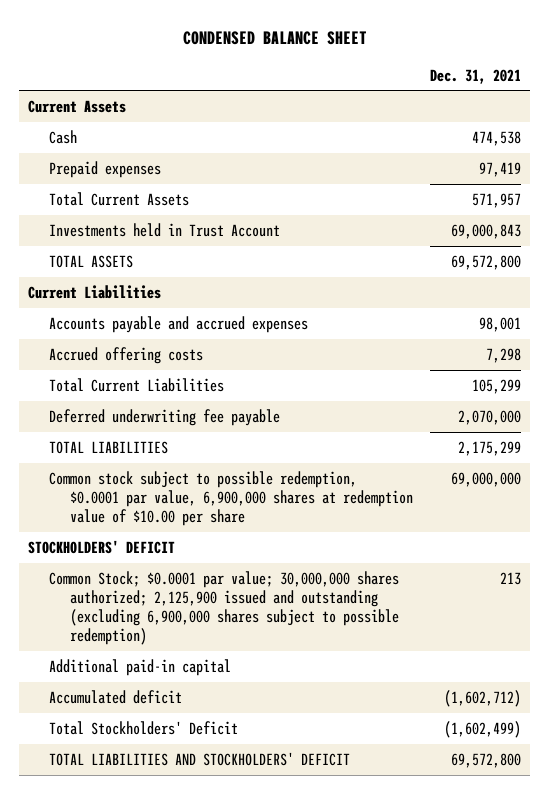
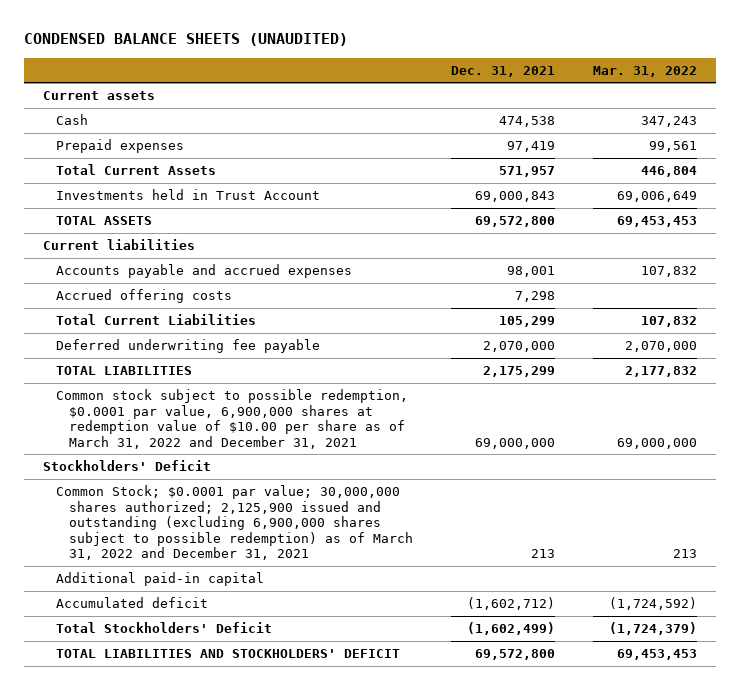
[182,30,367,45] CONDENSED BALANCE SHEET -> [24,33,349,47] CONDENSED BALANCE SHEETS (UNAUDITED)
none -> [592,65,697,77] Mar. 31, 2022
[27,99,126,113] Current Assets -> [43,91,156,101] Current assets
[27,284,161,299] Current Liabilities -> [43,239,196,251] Current liabilities
[49,470,414,527] Common stock subject to possible redemption, $0.0001 par value, 6,900,000 shares at redemption value of $10.00 per share -> [56,389,409,449] Common stock subject to possible redemption, $0.0001 par value, 6,900,000 shares at redemption value of $10.00 per share as of March 31, 2022 and December 31, 2021
[27,539,175,554] STOCKHOLDERS' DEFICIT -> [43,460,212,472] Stockholders' Deficit
[49,570,400,646] Common Stock; $0.0001 par value; 30,000,000 shares authorized; 2,125,900 issued and outstanding (excluding 6,900,000 shares subject to possible redemption) -> [56,485,414,561] Common Stock; $0.0001 par value; 30,000,000 shares authorized; 2,125,900 issued and outstanding (excluding 6,900,000 shares subject to possible redemption) as of March 31, 2022 and December 31, 2021

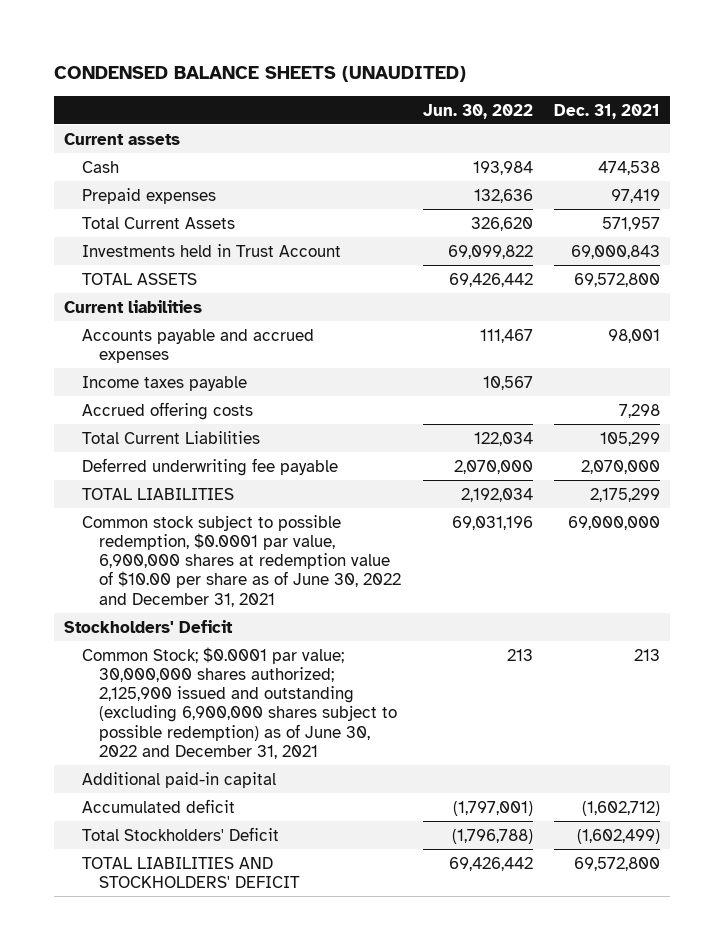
[592,65,697,77] Mar. 31, 2022 -> none
none -> [422,103,533,119] Jun. 30, 2022
none -> [81,375,247,391] Income taxes payable
[56,389,409,449] Common stock subject to possible redemption, $0.0001 par value, 6,900,000 shares at redemption value of $10.00 per share as of March 31, 2022 and December 31, 2021 -> [81,514,402,607] Common stock subject to possible redemption, $0.0001 par value, 6,900,000 shares at redemption value of $10.00 per share as of June 30, 2022 and December 31, 2021
[56,485,414,561] Common Stock; $0.0001 par value; 30,000,000 shares authorized; 2,125,900 issued and outstanding (excluding 6,900,000 shares subject to possible redemption) as of March 31, 2022 and December 31, 2021 -> [81,646,398,759] Common Stock; $0.0001 par value; 30,000,000 shares authorized; 2,125,900 issued and outstanding (excluding 6,900,000 shares subject to possible redemption) as of June 30, 2022 and December 31, 2021

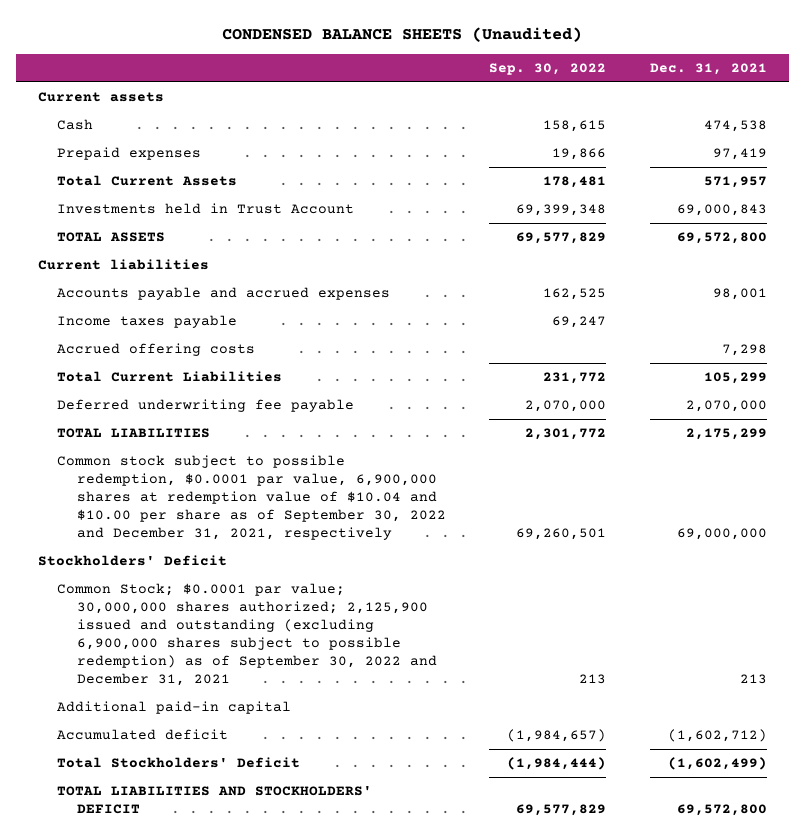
[53,66,466,83] CONDENSED BALANCE SHEETS (UNAUDITED) -> [222,27,583,43] CONDENSED BALANCE SHEETS (Unaudited)
[422,103,533,119] Jun. 30, 2022 -> none
none -> [489,62,607,75] Sep. 30, 2022
[81,514,402,607] Common stock subject to possible redemption, $0.0001 par value, 6,900,000 shares at redemption value of $10.00 per share as of June 30, 2022 and December 31, 2021 -> [57,455,446,541] Common stock subject to possible redemption, $0.0001 par value, 6,900,000 shares at redemption value of $10.04 and $10.00 per share as of September 30, 2022 and December 31, 2021, respectively
[81,646,398,759] Common Stock; $0.0001 par value; 30,000,000 shares authorized; 2,125,900 issued and outstanding (excluding 6,900,000 shares subject to possible redemption) as of June 30, 2022 and December 31, 2021 -> [57,583,437,687] Common Stock; $0.0001 par value; 30,000,000 shares authorized; 2,125,900 issued and outstanding (excluding 6,900,000 shares subject to possible redemption) as of September 30, 2022 and December 31, 2021

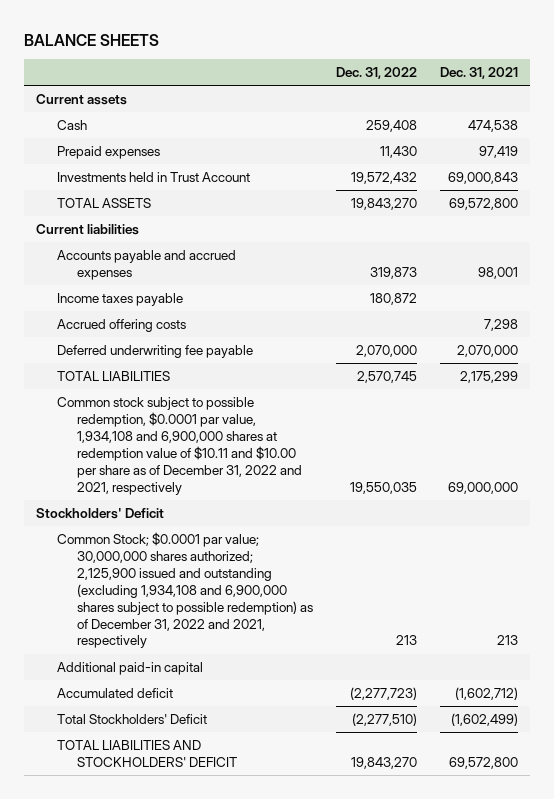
[222,27,583,43] CONDENSED BALANCE SHEETS (Unaudited) -> [24,33,160,46] BALANCE SHEETS
[489,62,607,75] Sep. 30, 2022 -> none
none -> [336,67,418,80] Dec. 31, 2022
[57,175,238,187] Total Current Assets -> none
[57,371,283,383] Total Current Liabilities -> none
[57,455,446,541] Common stock subject to possible redemption, $0.0001 par value, 6,900,000 shares at redemption value of $10.04 and $10.00 per share as of September 30, 2022 and December 31, 2021, respectively -> [56,397,303,495] Common stock subject to possible redemption, $0.0001 par value, 1,934,108 and 6,900,000 shares at redemption value of $10.11 and $10.00 per share as of December 31, 2022 and 2021, respectively
[57,583,437,687] Common Stock; $0.0001 par value; 30,000,000 shares authorized; 2,125,900 issued and outstanding (excluding 6,900,000 shares subject to possible redemption) as of September 30, 2022 and December 31, 2021 -> [56,532,314,649] Common Stock; $0.0001 par value; 30,000,000 shares authorized; 2,125,900 issued and outstanding (excluding 1,934,108 and 6,900,000 shares subject to possible redemption) as of December 31, 2022 and 2021, respectively

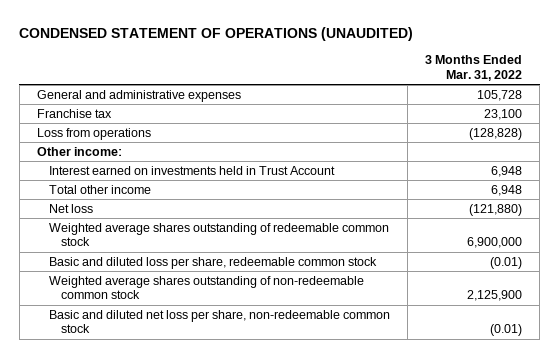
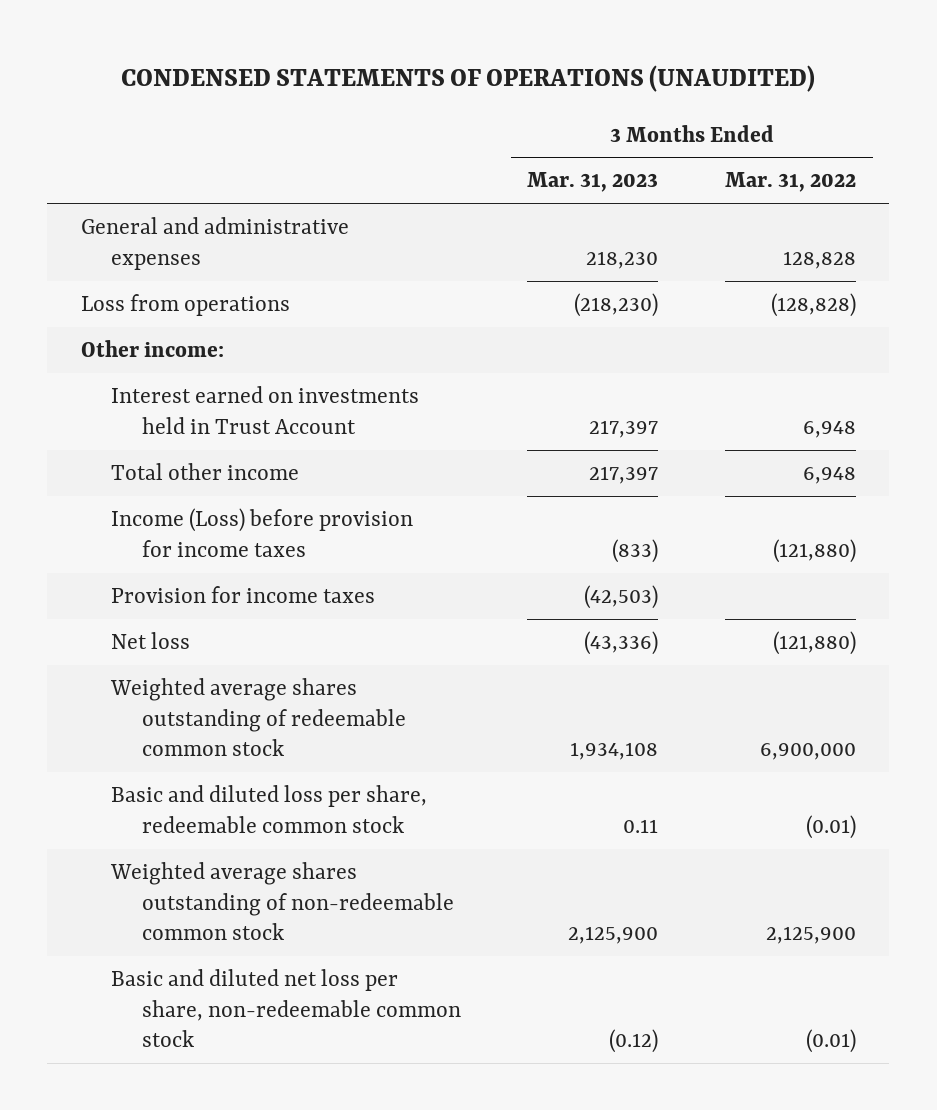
[19,27,414,42] CONDENSED STATEMENT OF OPERATIONS (UNAUDITED) -> [121,65,816,93] CONDENSED STATEMENTS OF OPERATIONS (UNAUDITED)
none -> [527,172,659,193] Mar. 31, 2023
[37,108,113,118] Franchise tax -> none
[477,89,523,101] 105,728 -> [783,250,857,269] 128,828
none -> [111,508,414,557] Income (Loss) before provision for income taxes
none -> [111,586,376,604] Provision for income taxes

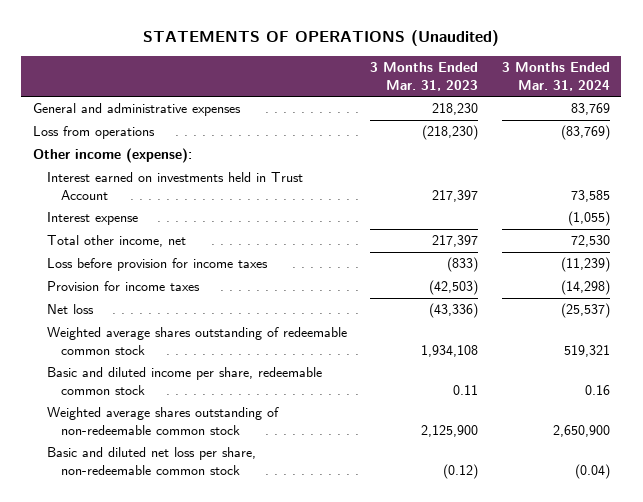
[121,65,816,93] CONDENSED STATEMENTS OF OPERATIONS (UNAUDITED) -> [143,30,500,47] STATEMENTS OF OPERATIONS (Unaudited)
[725,172,857,193] Mar. 31, 2022 -> none
none -> [501,62,610,91] 3 Months Ended Mar. 31, 2024
[80,340,224,358] Other income: -> [32,148,192,164] Other income (expense):
none -> [47,212,139,226] Interest expense
[111,463,300,481] Total other income -> [47,235,187,248] Total other income, net
[111,508,414,557] Income (Loss) before provision for income taxes -> [47,258,269,272] Loss before provision for income taxes
[111,785,428,833] Basic and diluted loss per share, redeemable common stock -> [47,367,323,395] Basic and diluted income per share, redeemable common stock

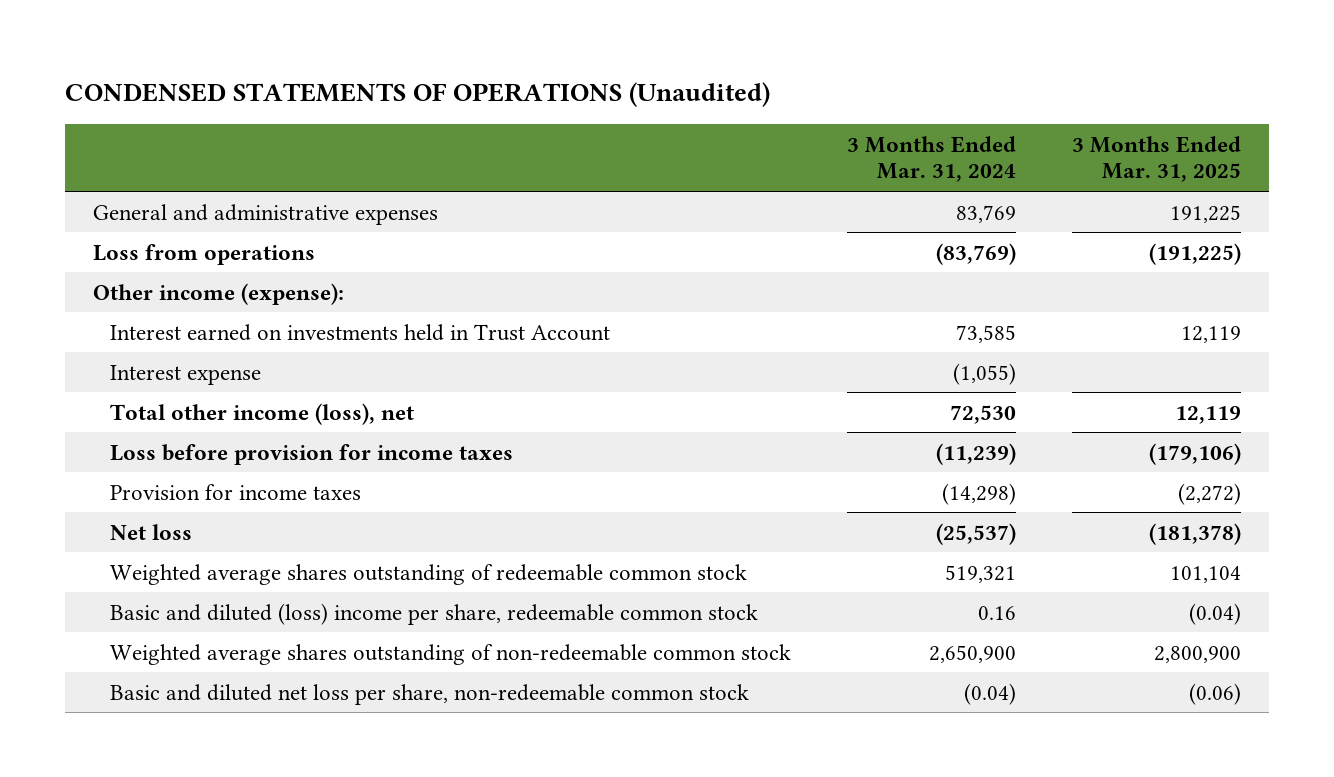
[143,30,500,47] STATEMENTS OF OPERATIONS (Unaudited) -> [65,81,771,107] CONDENSED STATEMENTS OF OPERATIONS (Unaudited)
[370,62,479,91] 3 Months Ended Mar. 31, 2023 -> none
none -> [1071,135,1241,183] 3 Months Ended Mar. 31, 2025
[47,235,187,248] Total other income, net -> [109,402,414,425] Total other income (loss), net
[47,367,323,395] Basic and diluted income per share, redeemable common stock -> [109,602,758,625] Basic and diluted (loss) income per share, redeemable common stock

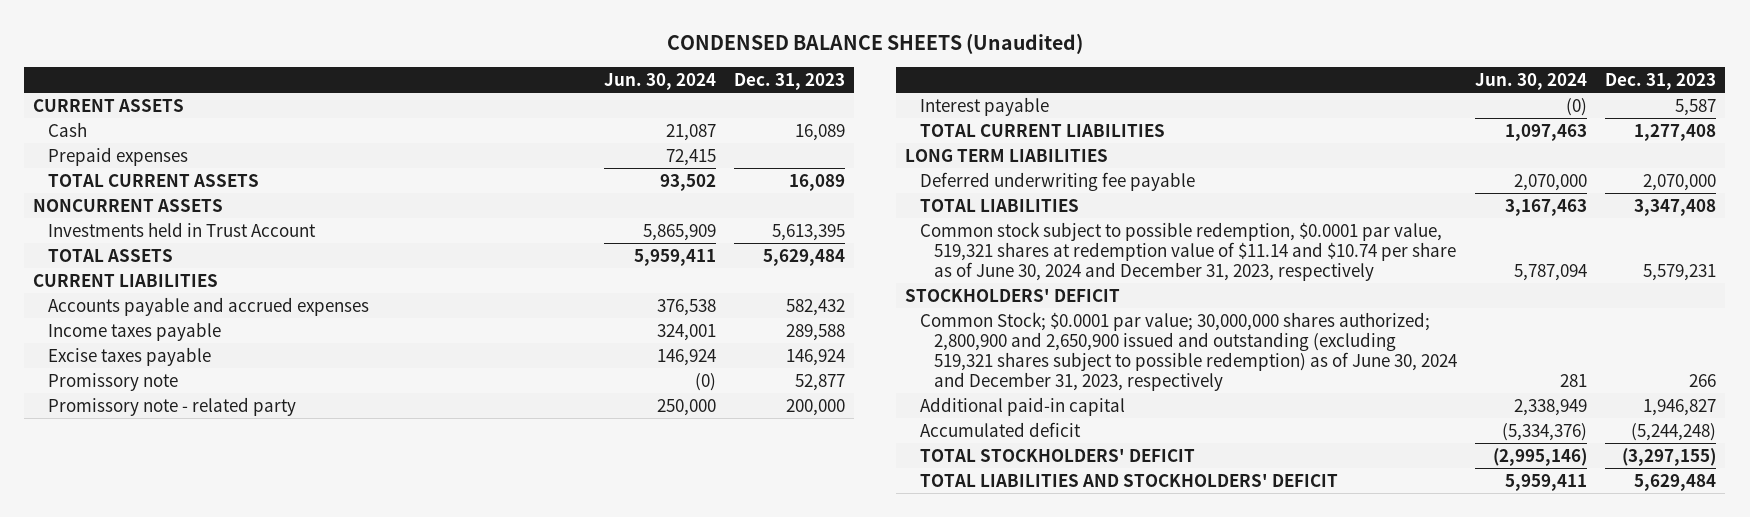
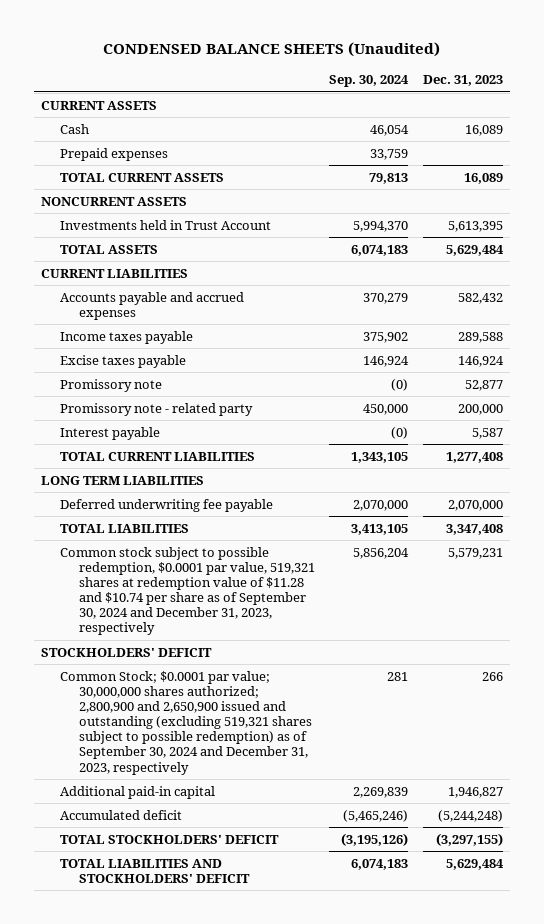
[603,72,716,90] Jun. 30, 2024 -> none
none -> [329,75,410,88] Sep. 30, 2024
[919,221,1457,281] Common stock subject to possible redemption, $0.0001 par value, 519,321 shares at redemption value of $11.14 and $10.74 per share as of June 30, 2024 and December 31, 2023, respectively -> [59,546,315,636] Common stock subject to possible redemption, $0.0001 par value, 519,321 shares at redemption value of $11.28 and $10.74 per share as of September 30, 2024 and December 31, 2023, respectively
[919,311,1458,392] Common Stock; $0.0001 par value; 30,000,000 shares authorized; 2,800,900 and 2,650,900 issued and outstanding (excluding 519,321 shares subject to possible redemption) as of June 30, 2024 and December 31, 2023, respectively -> [59,670,312,775] Common Stock; $0.0001 par value; 30,000,000 shares authorized; 2,800,900 and 2,650,900 issued and outstanding (excluding 519,321 shares subject to possible redemption) as of September 30, 2024 and December 31, 2023, respectively

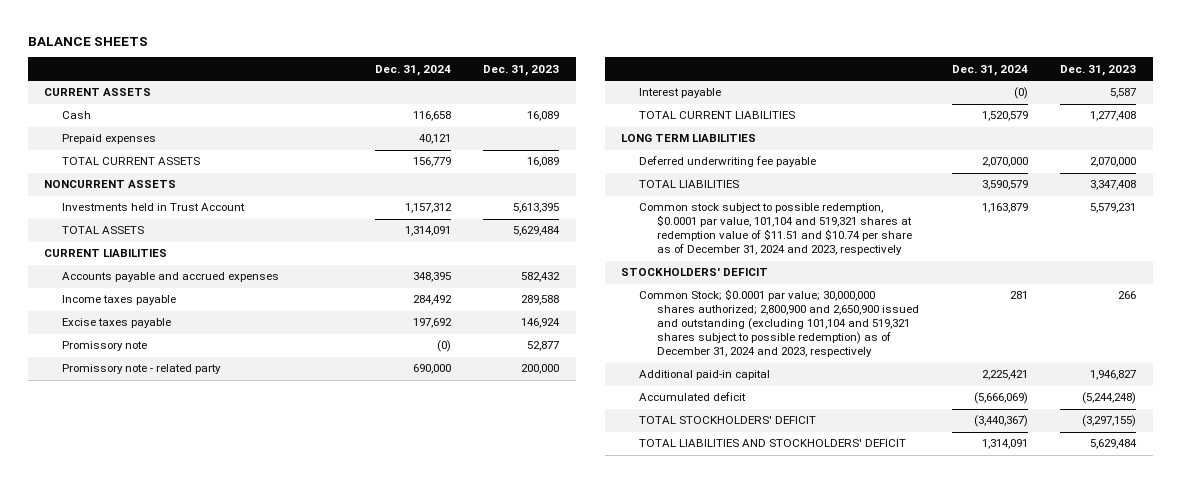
[102,42,440,58] CONDENSED BALANCE SHEETS (Unaudited) -> [27,36,148,46] BALANCE SHEETS
[329,75,410,88] Sep. 30, 2024 -> none
none -> [374,64,451,76] Dec. 31, 2024
[59,546,315,636] Common stock subject to possible redemption, $0.0001 par value, 519,321 shares at redemption value of $11.28 and $10.74 per share as of September 30, 2024 and December 31, 2023, respectively -> [639,203,912,256] Common stock subject to possible redemption, $0.0001 par value, 101,104 and 519,321 shares at redemption value of $11.51 and $10.74 per share as of December 31, 2024 and 2023, respectively
[59,670,312,775] Common Stock; $0.0001 par value; 30,000,000 shares authorized; 2,800,900 and 2,650,900 issued and outstanding (excluding 519,321 shares subject to possible redemption) as of September 30, 2024 and December 31, 2023, respectively -> [639,289,919,358] Common Stock; $0.0001 par value; 30,000,000 shares authorized; 2,800,900 and 2,650,900 issued and outstanding (excluding 101,104 and 519,321 shares subject to possible redemption) as of December 31, 2024 and 2023, respectively

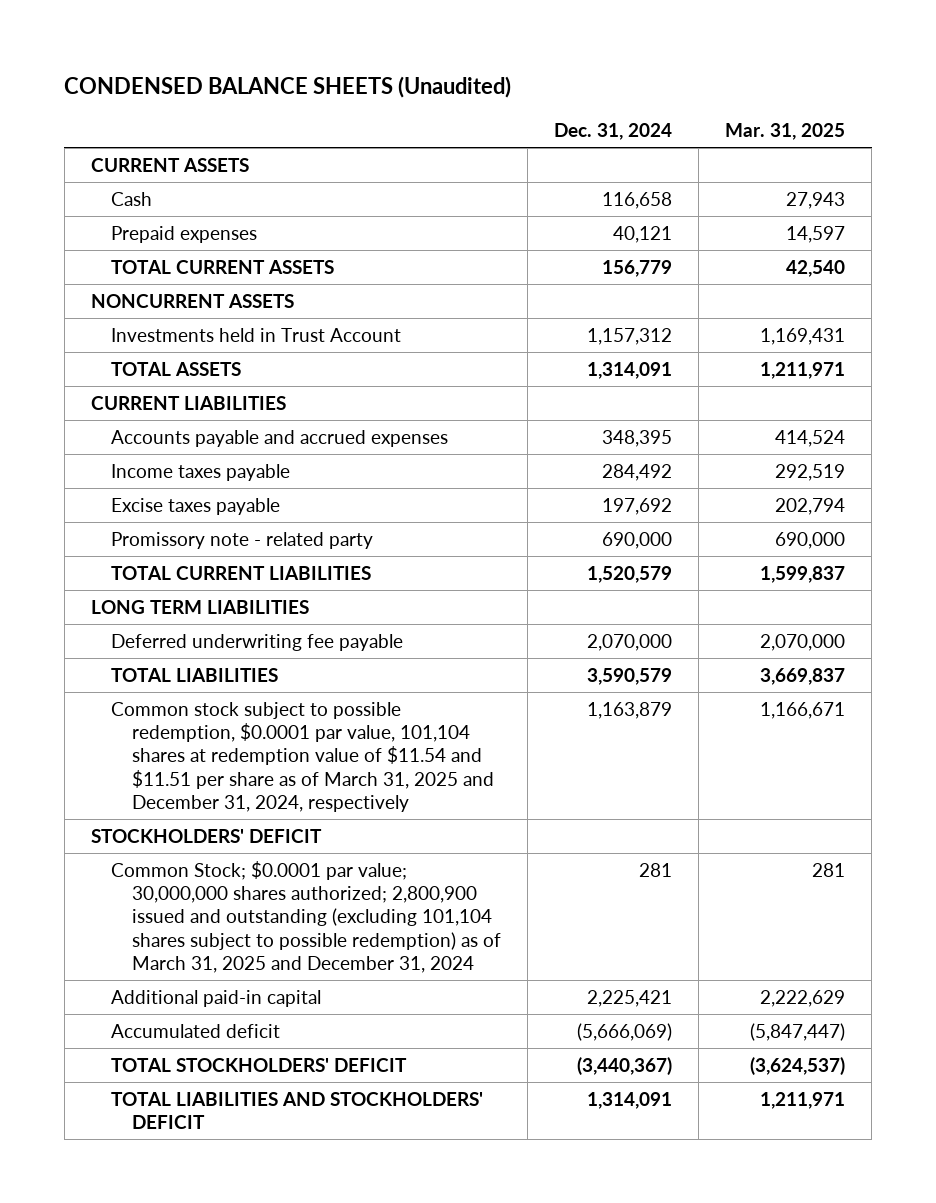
[27,36,148,46] BALANCE SHEETS -> [64,76,512,99] CONDENSED BALANCE SHEETS (Unaudited)
[483,64,560,76] Dec. 31, 2023 -> none
none -> [725,123,846,141] Mar. 31, 2025
[62,341,148,352] Promissory note -> none
[639,88,722,99] Interest payable -> none
[639,203,912,256] Common stock subject to possible redemption, $0.0001 par value, 101,104 and 519,321 shares at redemption value of $11.51 and $10.74 per share as of December 31, 2024 and 2023, respectively -> [111,701,494,812] Common stock subject to possible redemption, $0.0001 par value, 101,104 shares at redemption value of $11.54 and $11.51 per share as of March 31, 2025 and December 31, 2024, respectively
[639,289,919,358] Common Stock; $0.0001 par value; 30,000,000 shares authorized; 2,800,900 and 2,650,900 issued and outstanding (excluding 101,104 and 519,321 shares subject to possible redemption) as of December 31, 2024 and 2023, respectively -> [111,860,501,973] Common Stock; $0.0001 par value; 30,000,000 shares authorized; 2,800,900 issued and outstanding (excluding 101,104 shares subject to possible redemption) as of March 31, 2025 and December 31, 2024

